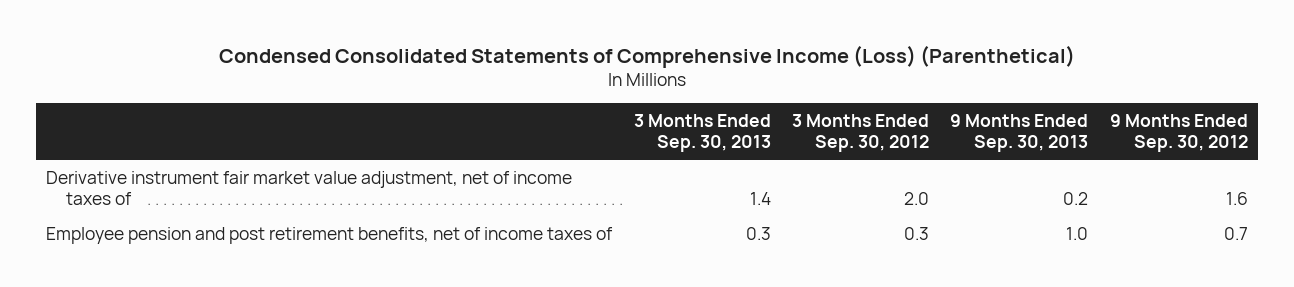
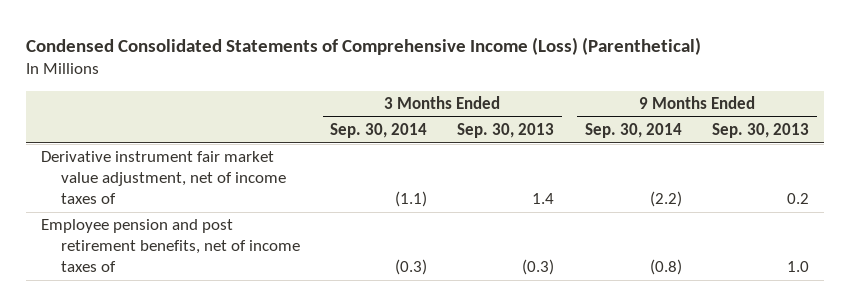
[792,114,930,153] 3 Months Ended Sep. 30, 2012 -> none
[1109,114,1248,153] 9 Months Ended Sep. 30, 2012 -> none
none -> [330,123,428,139] Sep. 30, 2014
none -> [584,123,682,139] Sep. 30, 2014
[745,226,771,240] 0.3 -> [522,259,555,276] (0.3)

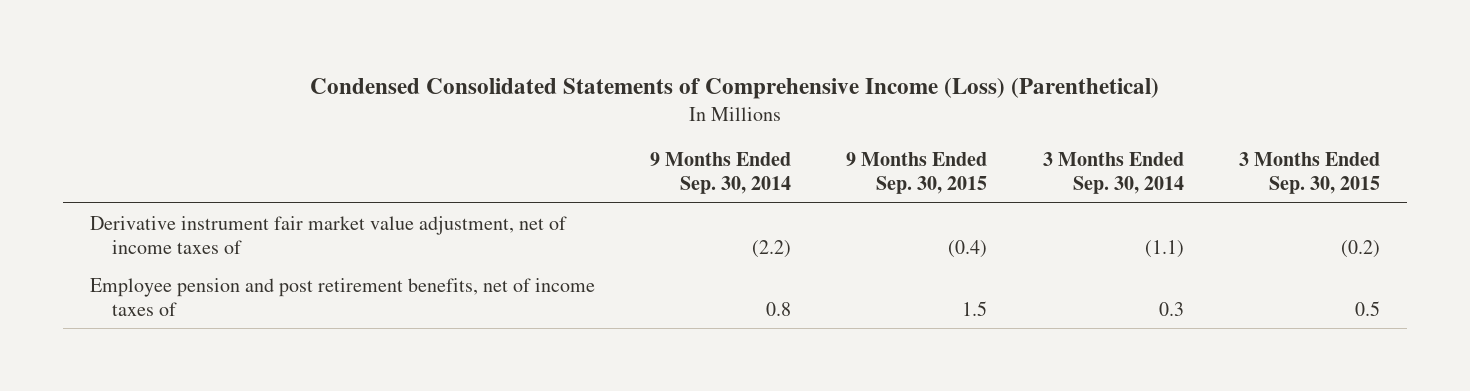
[457,123,555,139] Sep. 30, 2013 -> none
[711,123,809,139] Sep. 30, 2013 -> none
none -> [846,151,988,195] 9 Months Ended Sep. 30, 2015
none -> [1238,151,1380,195] 3 Months Ended Sep. 30, 2015
[395,259,428,276] (0.3) -> [1158,301,1184,316] 0.3
[649,259,682,276] (0.8) -> [766,301,792,316] 0.8

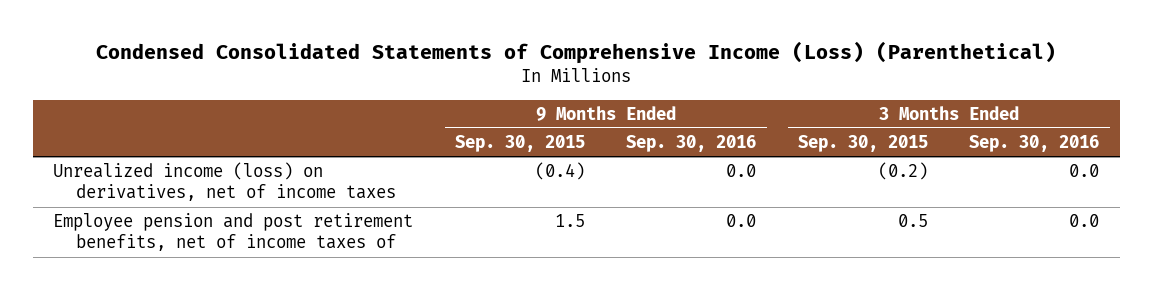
[650,151,792,195] 9 Months Ended Sep. 30, 2014 -> none
[1042,151,1184,195] 3 Months Ended Sep. 30, 2014 -> none
none -> [626,134,757,152] Sep. 30, 2016
none -> [969,134,1100,152] Sep. 30, 2016
[90,215,568,254] Derivative instrument fair market value adjustment, net of income taxes of -> [53,162,396,202] Unrealized income (loss) on derivatives, net of income taxes

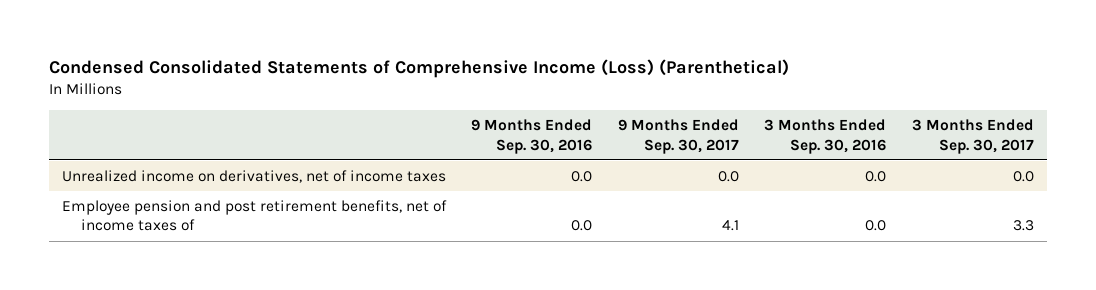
[454,134,585,152] Sep. 30, 2015 -> none
[797,134,928,152] Sep. 30, 2015 -> none
none -> [617,119,739,154] 9 Months Ended Sep. 30, 2017
none -> [911,119,1034,154] 3 Months Ended Sep. 30, 2017
[53,162,396,202] Unrealized income (loss) on derivatives, net of income taxes -> [61,169,446,183] Unrealized income on derivatives, net of income taxes

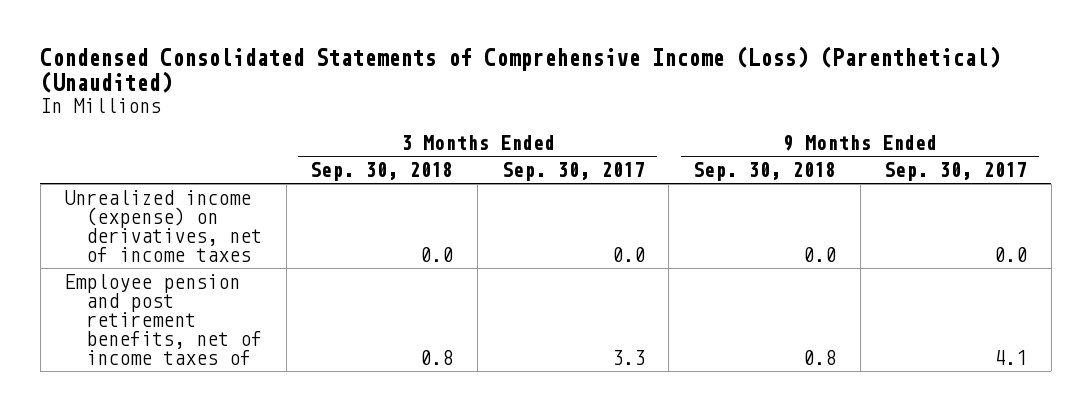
[48,59,789,79] Condensed Consolidated Statements of Comprehensive Income (Loss) (Parenthetical) -> [40,45,1001,93] Condensed Consolidated Statements of Comprehensive Income (Loss) (Parenthetical) (Unaudited)
[471,119,593,154] 9 Months Ended Sep. 30, 2016 -> none
[764,119,887,154] 3 Months Ended Sep. 30, 2016 -> none
none -> [310,162,454,182] Sep. 30, 2018
none -> [692,162,836,182] Sep. 30, 2018
[61,169,446,183] Unrealized income on derivatives, net of income taxes -> [64,190,263,263] Unrealized income (expense) on derivatives, net of income taxes

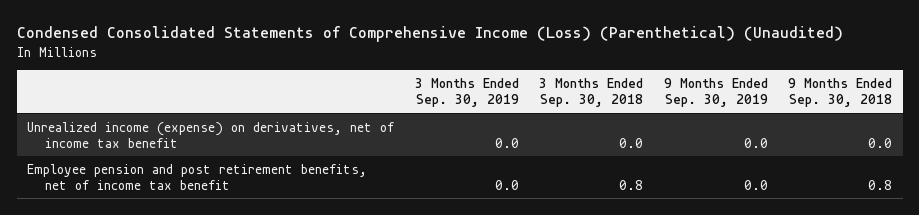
[501,162,645,182] Sep. 30, 2017 -> none
[884,162,1028,182] Sep. 30, 2017 -> none
none -> [414,78,519,108] 3 Months Ended Sep. 30, 2019
none -> [663,78,768,108] 9 Months Ended Sep. 30, 2019
[64,190,263,263] Unrealized income (expense) on derivatives, net of income taxes -> [27,121,395,148] Unrealized income (expense) on derivatives, net of income tax benefit
[64,274,263,366] Employee pension and post retirement benefits, net of income taxes of -> [27,163,368,190] Employee pension and post retirement benefits, net of income tax benefit

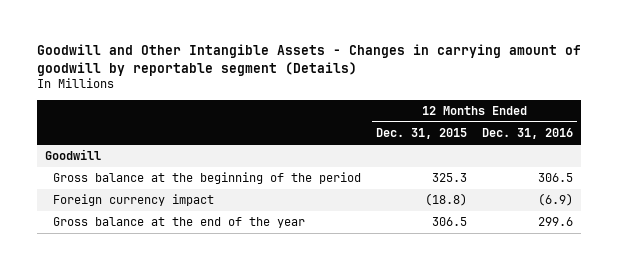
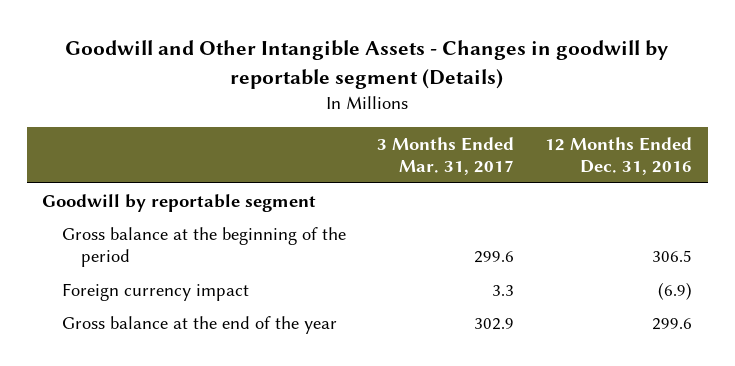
[36,43,581,76] Goodwill and Other Intangible Assets - Changes in carrying amount of goodwill by reportable segment (Details) -> [65,40,669,89] Goodwill and Other Intangible Assets - Changes in goodwill by reportable segment (Details)
[376,128,468,140] Dec. 31, 2015 -> none
none -> [377,136,515,175] 3 Months Ended Mar. 31, 2017
[44,149,101,161] Goodwill -> [42,193,317,212] Goodwill by reportable segment

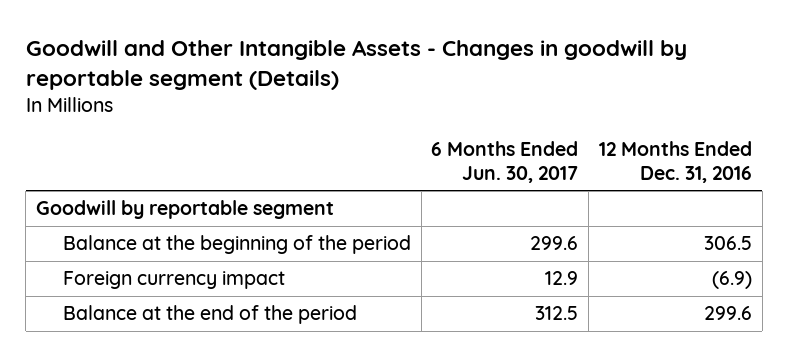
[377,136,515,175] 3 Months Ended Mar. 31, 2017 -> none
none -> [431,141,579,183] 6 Months Ended Jun. 30, 2017
[61,226,346,267] Gross balance at the beginning of the period -> [62,235,411,255] Balance at the beginning of the period
[61,315,337,334] Gross balance at the end of the year -> [62,305,357,325] Balance at the end of the period

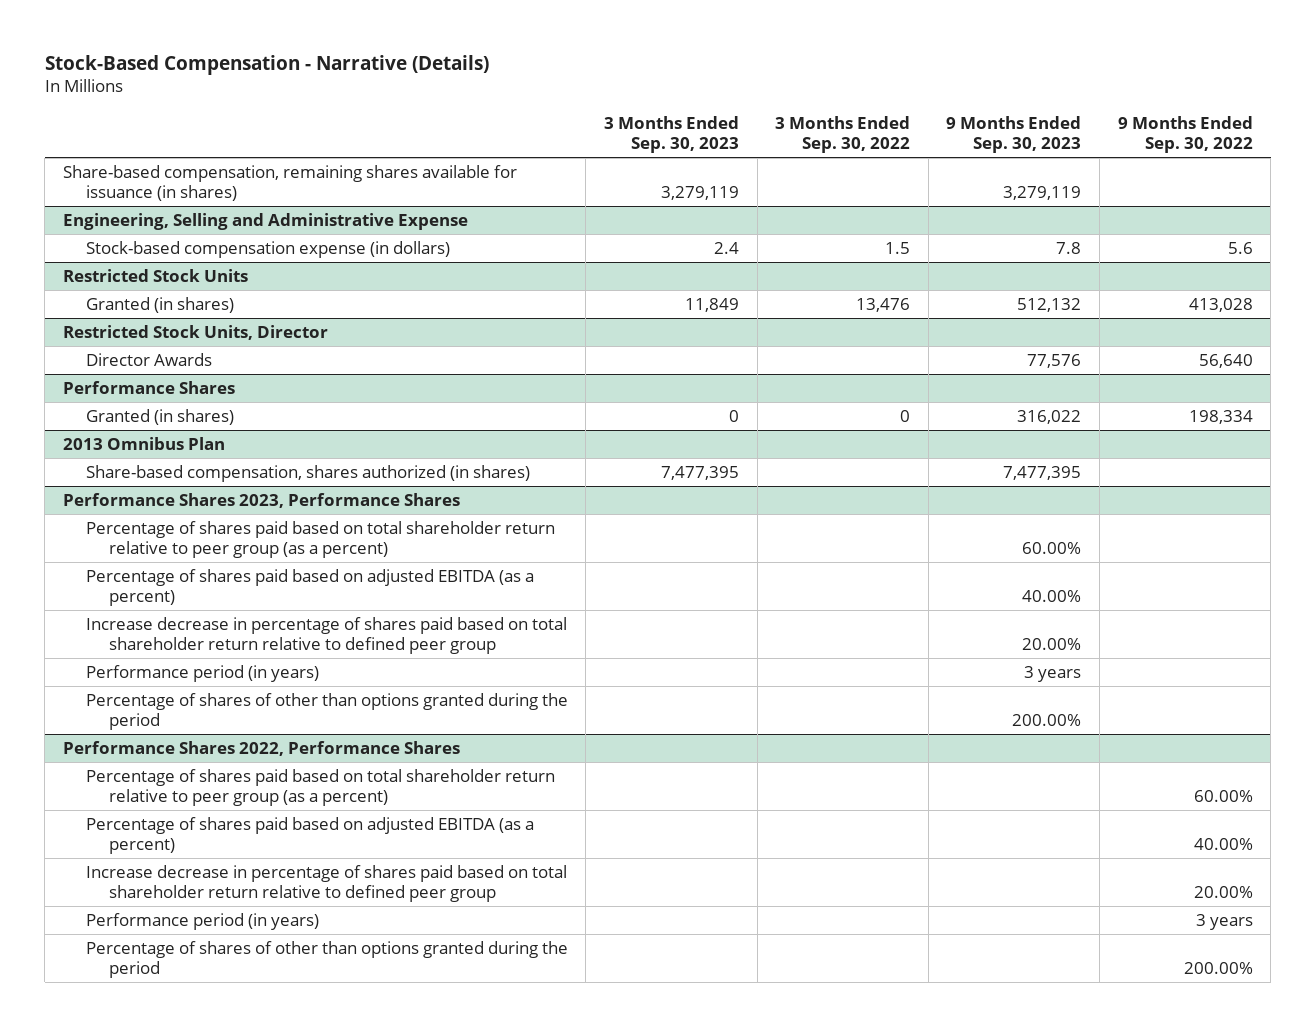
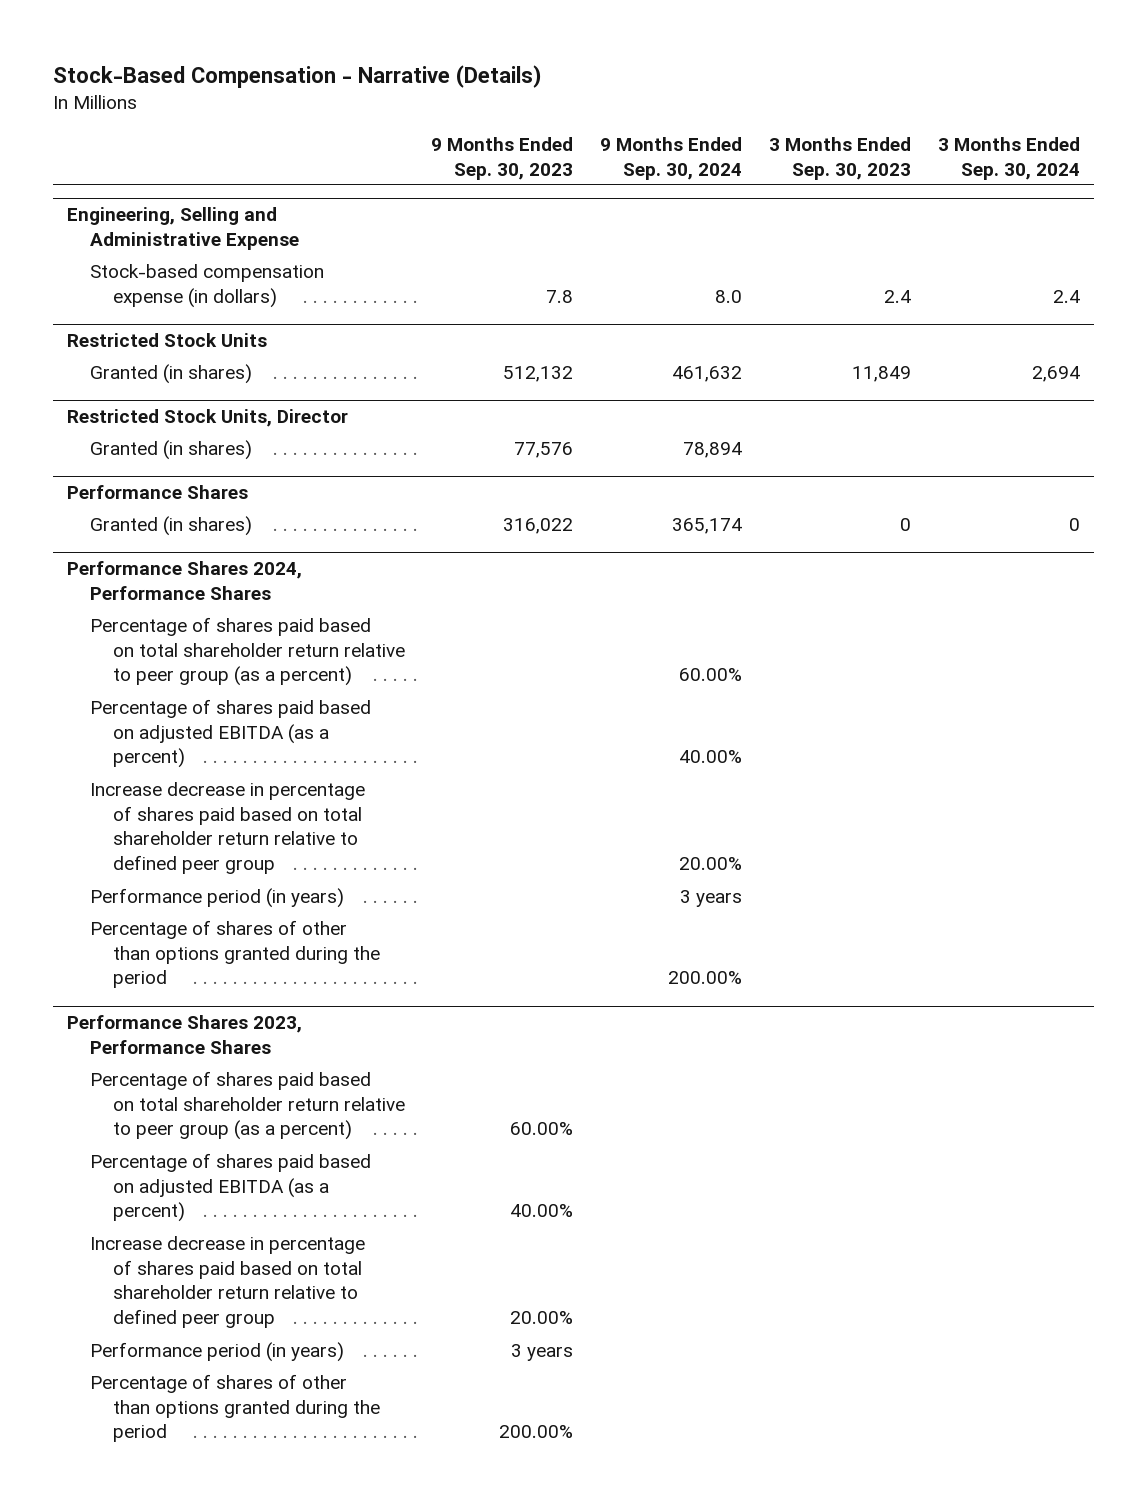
[775,115,911,153] 3 Months Ended Sep. 30, 2022 -> none
[1117,115,1253,153] 9 Months Ended Sep. 30, 2022 -> none
none -> [600,136,743,180] 9 Months Ended Sep. 30, 2024
none -> [938,136,1081,180] 3 Months Ended Sep. 30, 2024
[62,164,517,202] Share-based compensation, remaining shares available for issuance (in shares) -> none
[85,352,212,366] Director Awards -> [89,439,252,460] Granted (in shares)
[62,436,225,450] 2013 Omnibus Plan -> none
[85,464,530,482] Share-based compensation, shares authorized (in shares) -> none
none -> [66,561,302,601] Performance Shares 2024, Performance Shares
none -> [89,616,405,687] Percentage of shares paid based on total shareholder return relative to peer group (as a percent)
none -> [89,698,371,769] Percentage of shares paid based on adjusted EBITDA (as a percent)
none -> [89,781,365,875] Increase decrease in percentage of shares paid based on total shareholder return relative to defined peer group
none -> [89,887,344,908] Performance period (in years)
none -> [89,919,380,989] Percentage of shares of other than options granted during the period
[62,740,460,756] Performance Shares 2022, Performance Shares -> none
[85,768,555,807] Percentage of shares paid based on total shareholder return relative to peer group (as a percent) -> none
[85,816,534,855] Percentage of shares paid based on adjusted EBITDA (as a percent) -> none
[85,864,567,903] Increase decrease in percentage of shares paid based on total shareholder return relative to defined peer group -> none
[85,912,319,930] Performance period (in years) -> none
[85,940,568,979] Percentage of shares of other than options granted during the period -> none

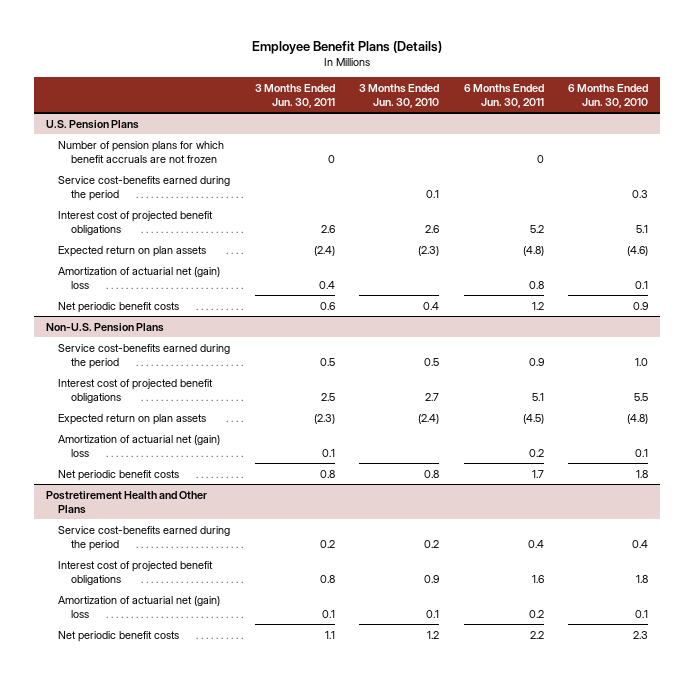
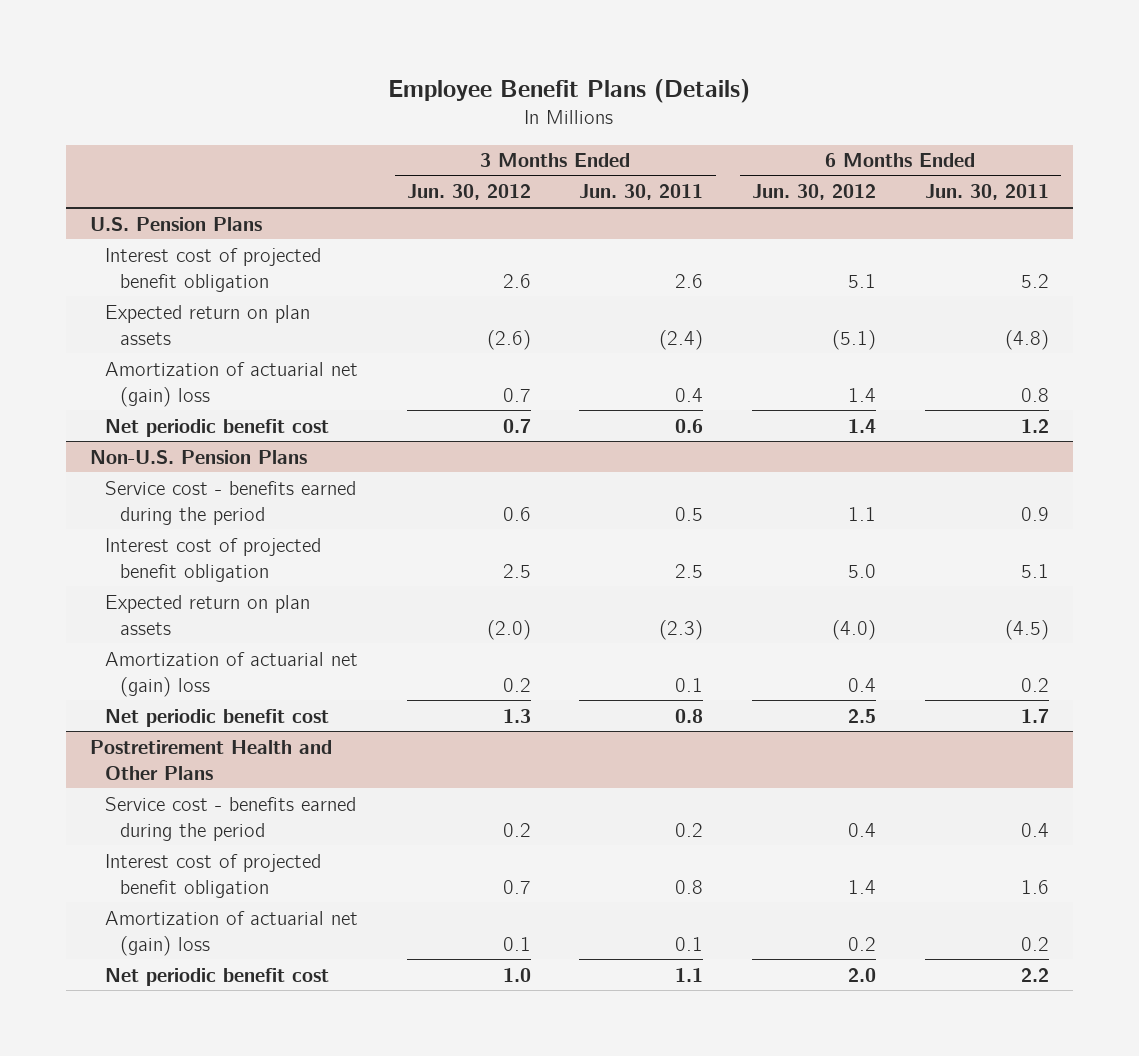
[359,83,440,108] 3 Months Ended Jun. 30, 2010 -> none
[567,83,648,108] 6 Months Ended Jun. 30, 2010 -> none
none -> [406,184,531,201] Jun. 30, 2012
none -> [752,184,877,201] Jun. 30, 2012
[58,140,225,163] Number of pension plans for which benefit accruals are not frozen -> none
[58,175,231,201] Service cost-benefits earned during the period -> none
[58,210,214,235] Interest cost of projected benefit obligations -> [104,247,321,292] Interest cost of projected benefit obligation
[58,301,180,313] Net periodic benefit costs -> [104,418,329,437] Net periodic benefit cost
[58,343,231,369] Service cost-benefits earned during the period -> [104,480,356,525] Service cost - benefits earned during the period
[58,378,214,403] Interest cost of projected benefit obligations -> [104,537,321,582] Interest cost of projected benefit obligation
[58,469,180,481] Net periodic benefit costs -> [104,708,329,727] Net periodic benefit cost
[58,525,231,551] Service cost-benefits earned during the period -> [104,796,356,841] Service cost - benefits earned during the period
[58,560,214,585] Interest cost of projected benefit obligations -> [104,853,321,898] Interest cost of projected benefit obligation
[58,630,180,642] Net periodic benefit costs -> [104,967,329,986] Net periodic benefit cost

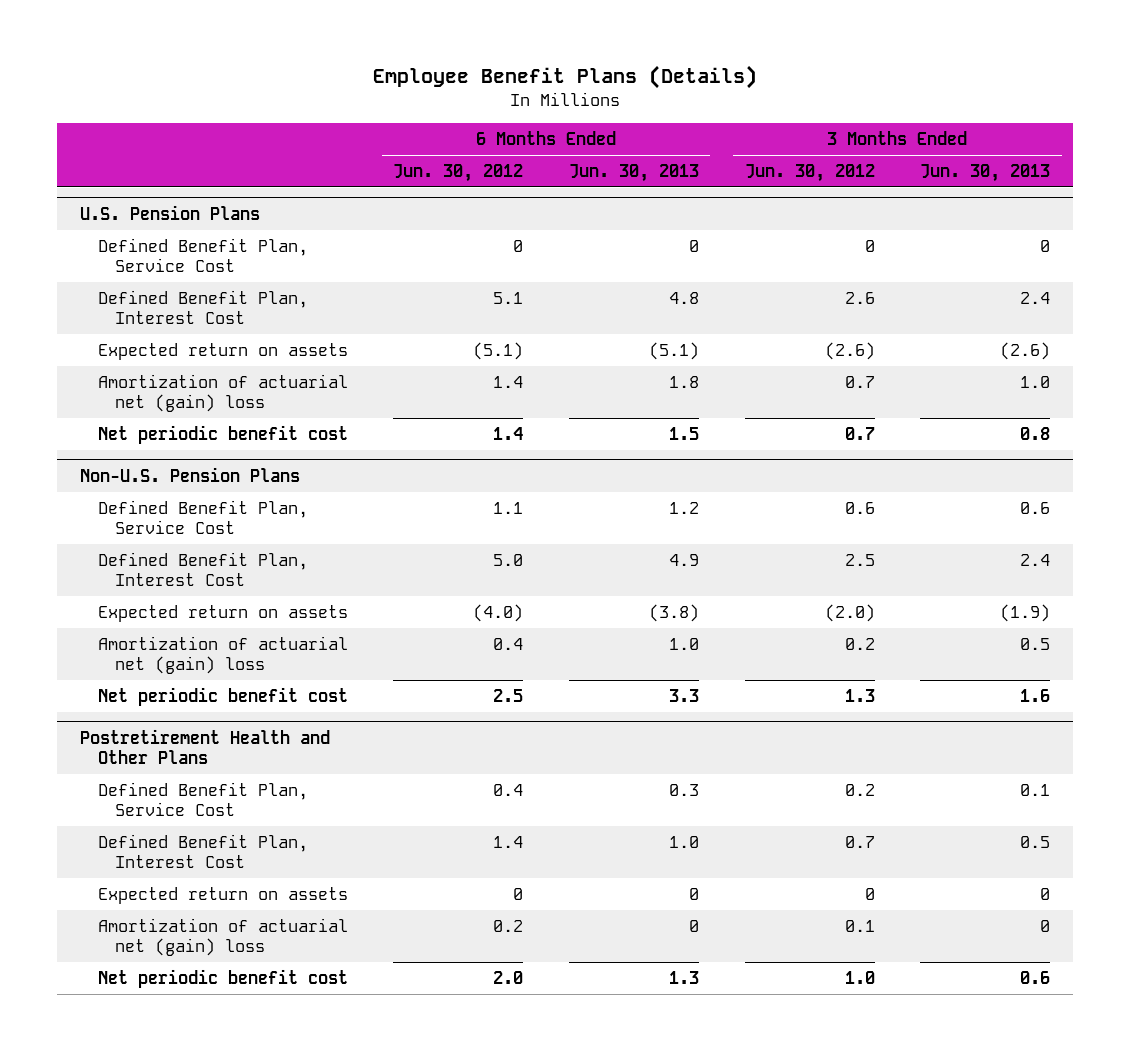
[579,184,704,201] Jun. 30, 2011 -> none
[924,184,1049,201] Jun. 30, 2011 -> none
none -> [568,163,699,182] Jun. 30, 2013
none -> [920,163,1051,182] Jun. 30, 2013
none -> [97,237,308,272] Defined Benefit Plan, Service Cost
[104,247,321,292] Interest cost of projected benefit obligation -> [97,289,308,324] Defined Benefit Plan, Interest Cost
[104,304,310,345] Expected return on plan assets -> [97,342,348,360] Expected return on assets
[104,480,356,525] Service cost - benefits earned during the period -> [97,499,308,534] Defined Benefit Plan, Service Cost
[104,537,321,582] Interest cost of projected benefit obligation -> [97,551,308,586] Defined Benefit Plan, Interest Cost
[104,594,310,635] Expected return on plan assets -> [97,604,348,622] Expected return on assets
[104,796,356,841] Service cost - benefits earned during the period -> [97,781,308,816] Defined Benefit Plan, Service Cost
[104,853,321,898] Interest cost of projected benefit obligation -> [97,833,308,868] Defined Benefit Plan, Interest Cost
none -> [97,886,348,904] Expected return on assets

